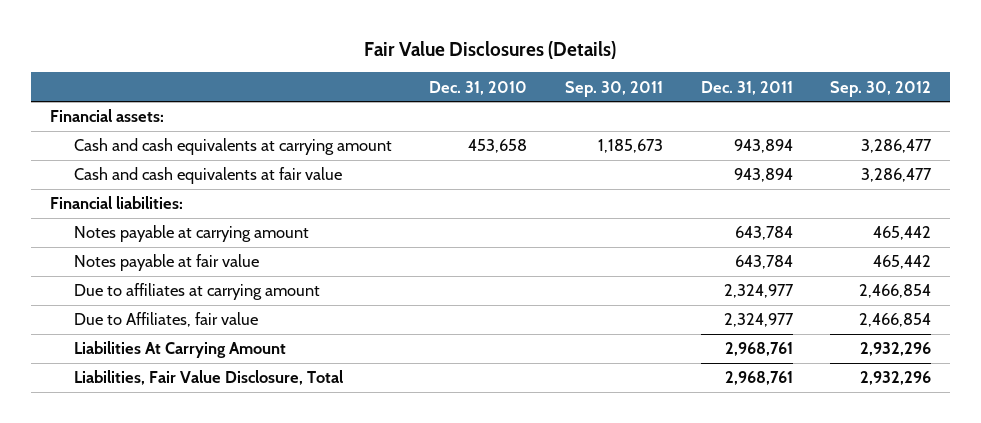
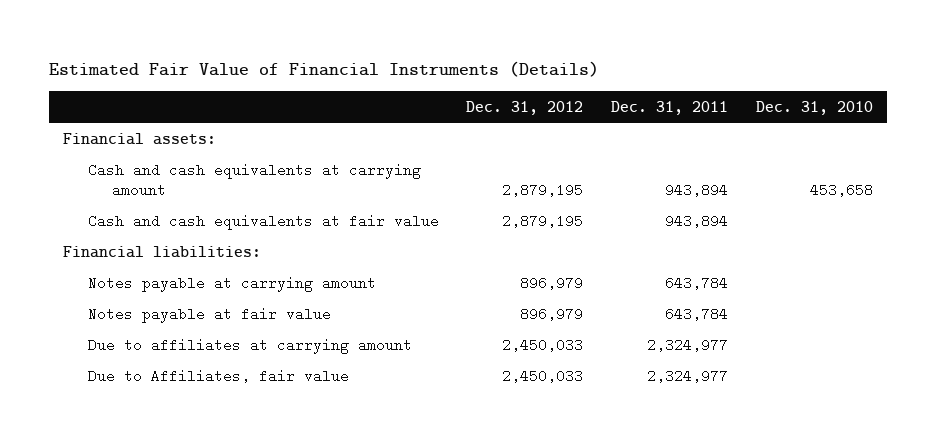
[364,41,617,60] Fair Value Disclosures (Details) -> [49,60,600,77] Estimated Fair Value of Financial Instruments (Details)
[564,80,663,97] Sep. 30, 2011 -> none
[830,80,932,97] Sep. 30, 2012 -> none
none -> [466,100,584,115] Dec. 31, 2012
[73,341,286,359] Liabilities At Carrying Amount -> none
[73,370,343,386] Liabilities, Fair Value Disclosure, Total -> none

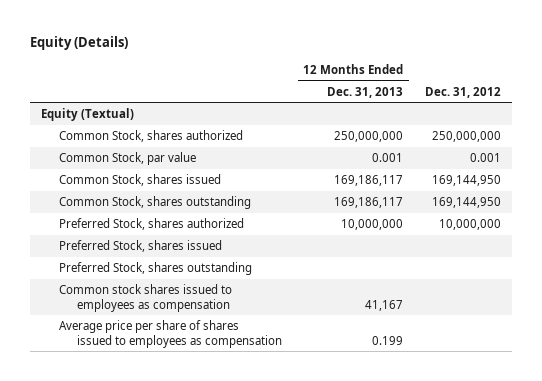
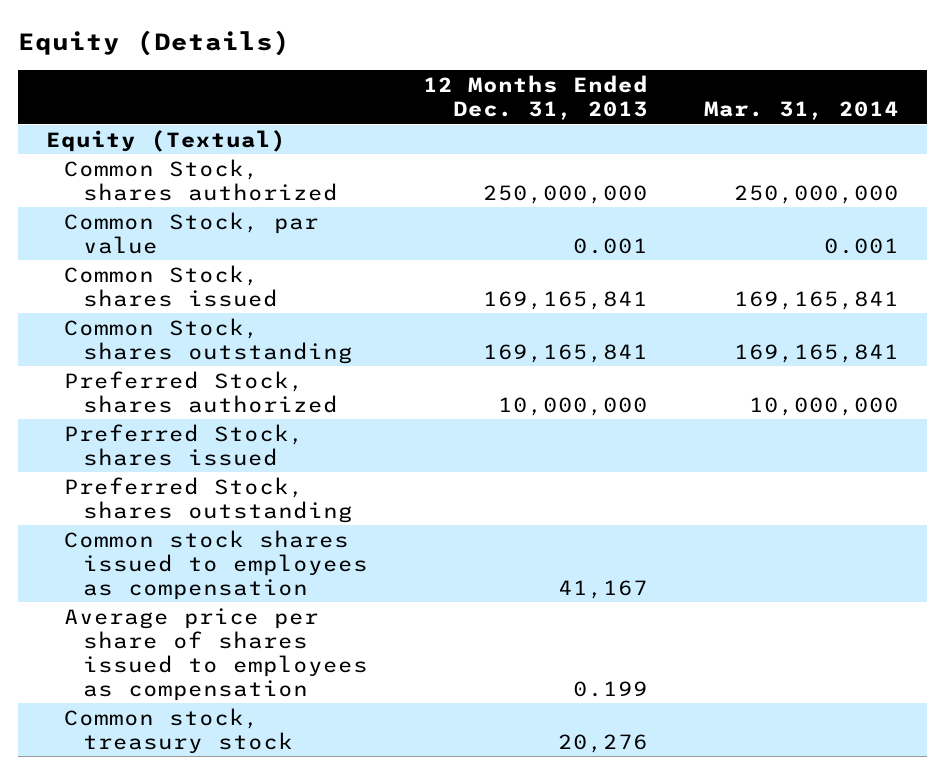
[425,86,502,98] Dec. 31, 2012 -> none
none -> [704,101,900,121] Mar. 31, 2014
[334,174,404,186] 169,186,117 -> [483,290,649,310] 169,165,841
[334,196,404,208] 169,186,117 -> [483,343,649,363] 169,165,841
none -> [64,707,293,754] Common stock, treasury stock

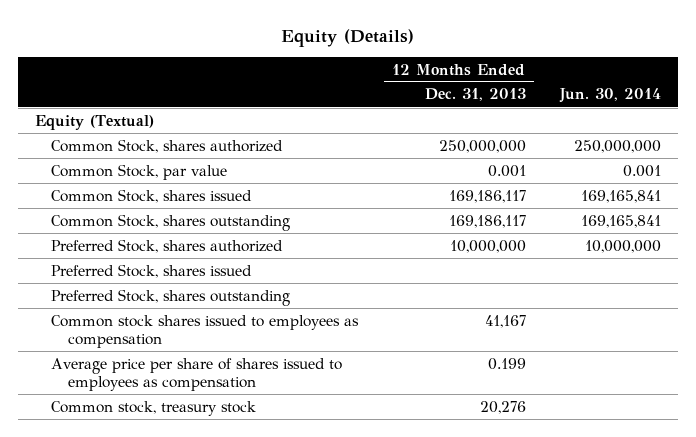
[704,101,900,121] Mar. 31, 2014 -> none
none -> [558,88,661,104] Jun. 30, 2014
[483,290,649,310] 169,165,841 -> [448,189,526,203] 169,186,117
[483,343,649,363] 169,165,841 -> [448,214,526,228] 169,186,117

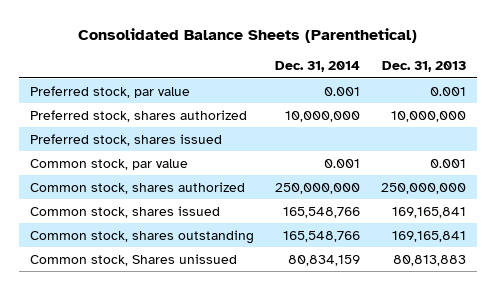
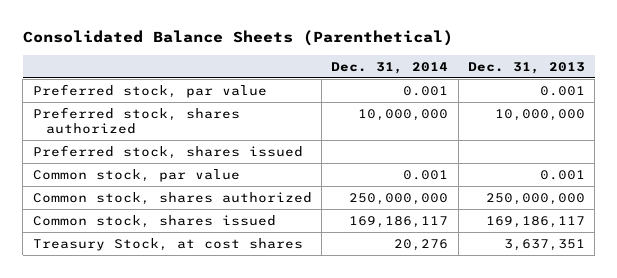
[29,229,254,244] Common stock, shares outstanding -> none
[29,253,237,266] Common stock, Shares unissued -> none
[282,206,360,218] 165,548,766 -> [349,215,449,228] 169,186,117
[392,206,467,218] 169,165,841 -> [485,215,585,228] 169,186,117
none -> [32,237,303,251] Treasury Stock, at cost shares

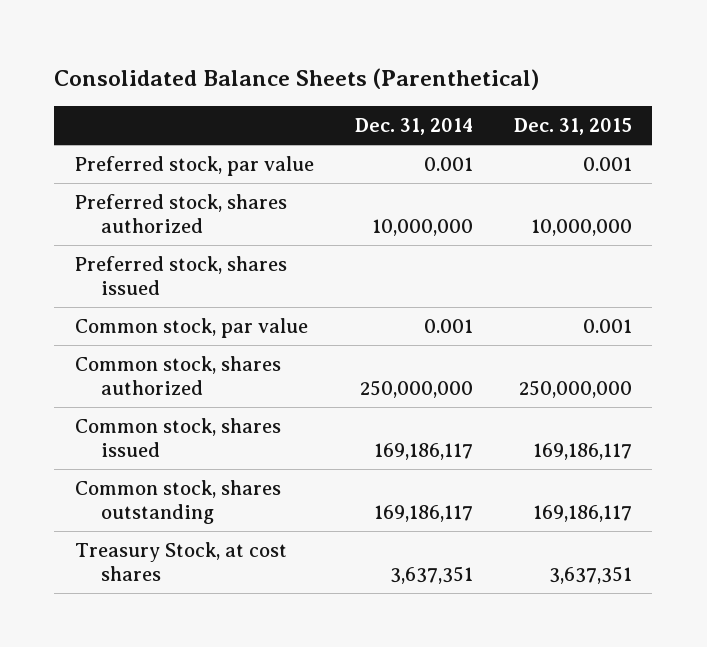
[467,61,585,74] Dec. 31, 2013 -> none
none -> [513,117,632,135] Dec. 31, 2015
none -> [74,479,281,524] Common stock, shares outstanding
[394,238,449,251] 20,276 -> [389,565,473,584] 3,637,351

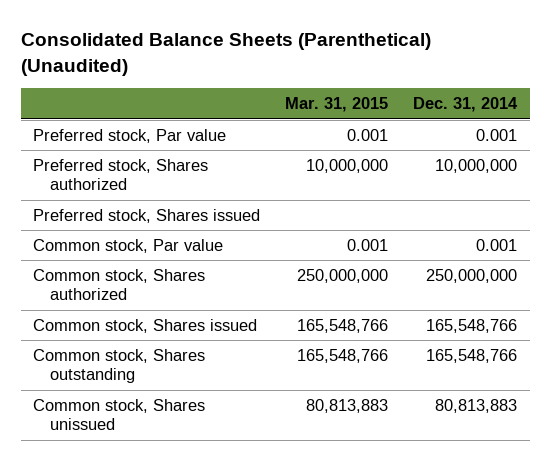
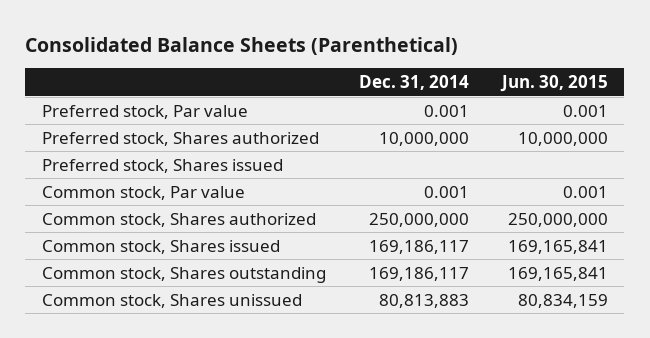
[20,33,431,77] Consolidated Balance Sheets (Parenthetical) (Unaudited) -> [25,36,459,55] Consolidated Balance Sheets (Parenthetical)
[285,97,389,113] Mar. 31, 2015 -> none
none -> [499,75,608,93] Jun. 30, 2015
[426,318,518,333] 165,548,766 -> [368,239,469,254] 169,186,117
[426,348,518,363] 165,548,766 -> [368,266,469,281] 169,186,117

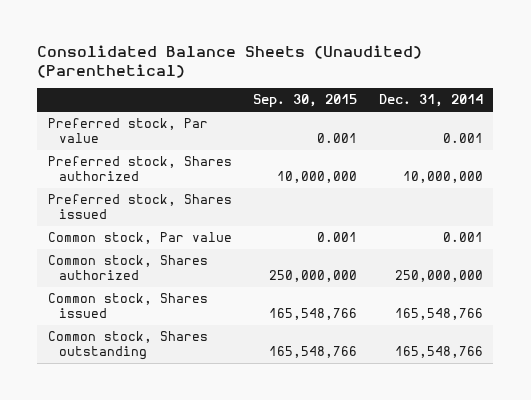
[25,36,459,55] Consolidated Balance Sheets (Parenthetical) -> [37,44,423,78] Consolidated Balance Sheets (Unaudited) (Parenthetical)
[499,75,608,93] Jun. 30, 2015 -> none
none -> [253,94,358,109] Sep. 30, 2015
[41,293,302,308] Common stock, Shares unissued -> none
[368,239,469,254] 169,186,117 -> [394,308,483,321] 165,548,766
[368,266,469,281] 169,186,117 -> [394,346,483,359] 165,548,766

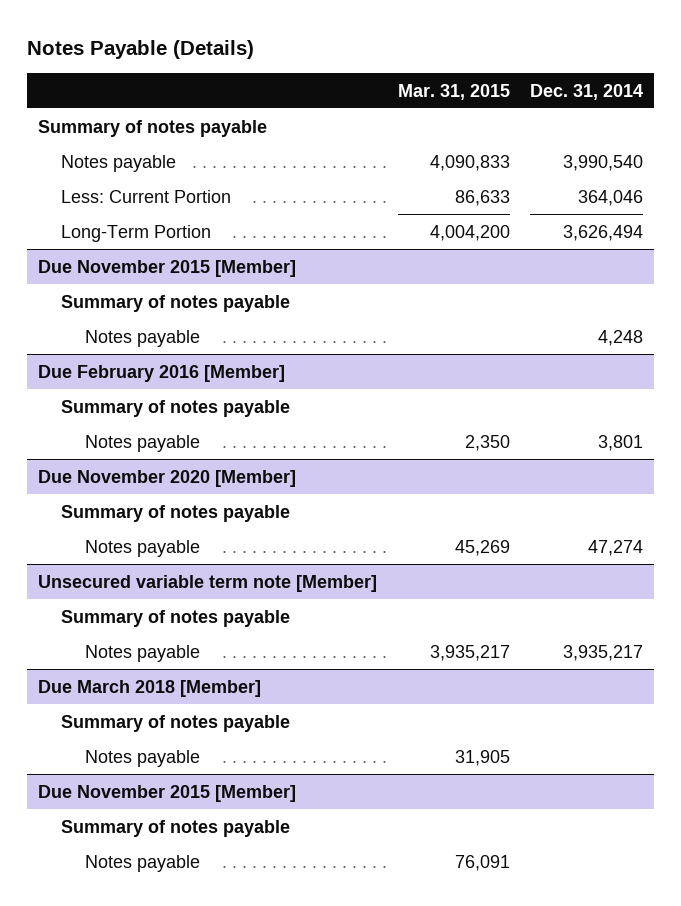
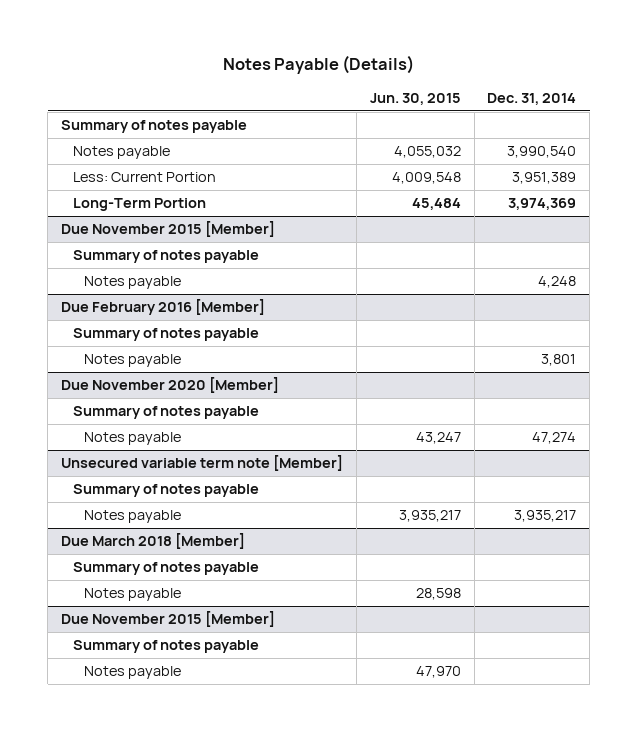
[397,83,510,100] Mar. 31, 2015 -> none
none -> [369,92,461,105] Jun. 30, 2015
[578,189,644,206] 364,046 -> [512,172,577,185] 3,951,389
[563,224,644,241] 3,626,494 -> [508,198,577,211] 3,974,369

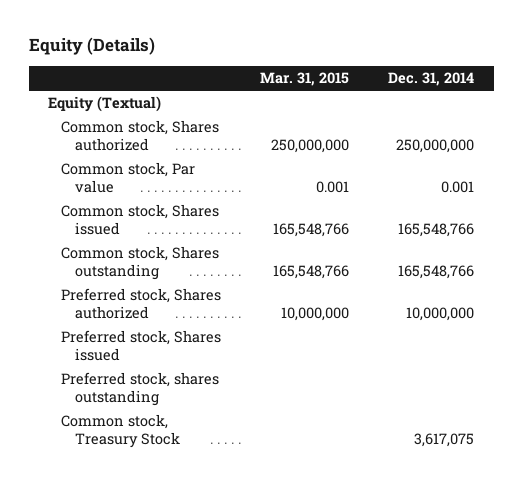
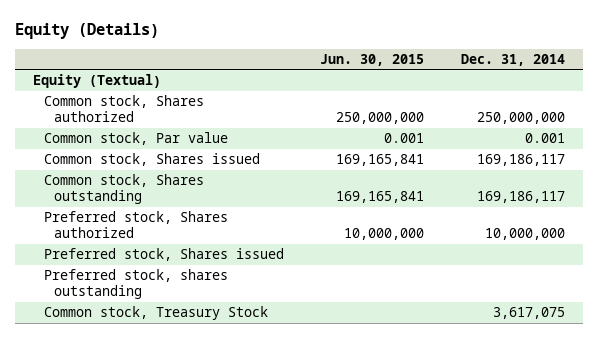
[260,72,350,87] Mar. 31, 2015 -> none
none -> [320,53,425,66] Jun. 30, 2015
[398,222,475,237] 165,548,766 -> [476,154,565,167] 169,186,117
[398,264,475,279] 165,548,766 -> [476,191,565,204] 169,186,117

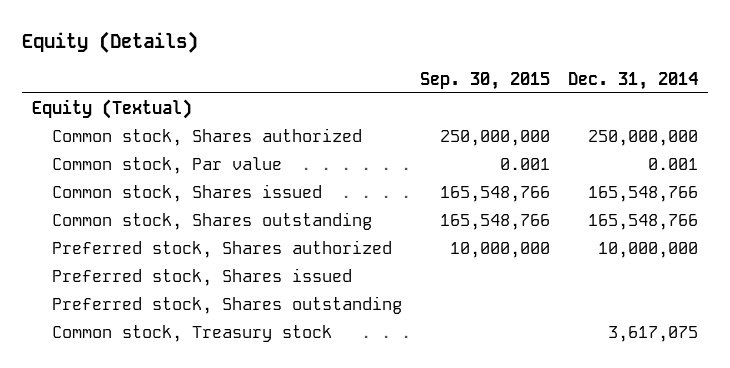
[320,53,425,66] Jun. 30, 2015 -> none
none -> [420,71,551,90] Sep. 30, 2015
[476,154,565,167] 169,186,117 -> [588,185,699,202] 165,548,766
[476,191,565,204] 169,186,117 -> [588,213,699,230] 165,548,766
[43,269,228,300] Preferred stock, shares outstanding -> [51,295,402,314] Preferred stock, Shares outstanding
[43,306,268,321] Common stock, Treasury Stock -> [51,324,332,342] Common stock, Treasury stock

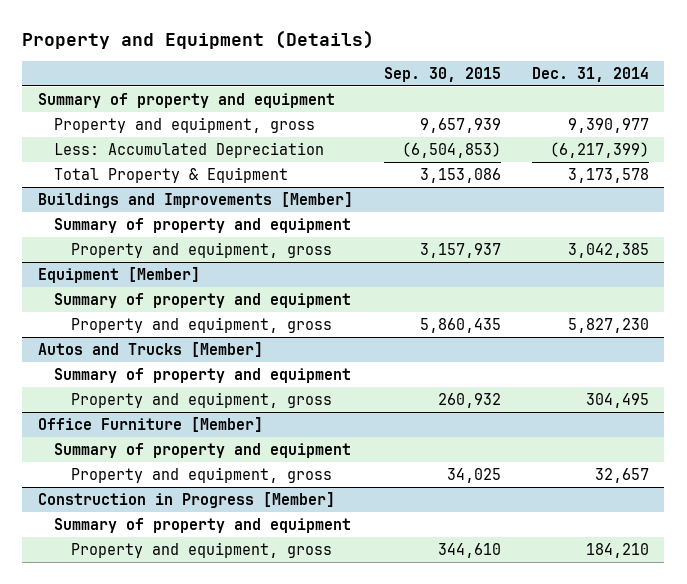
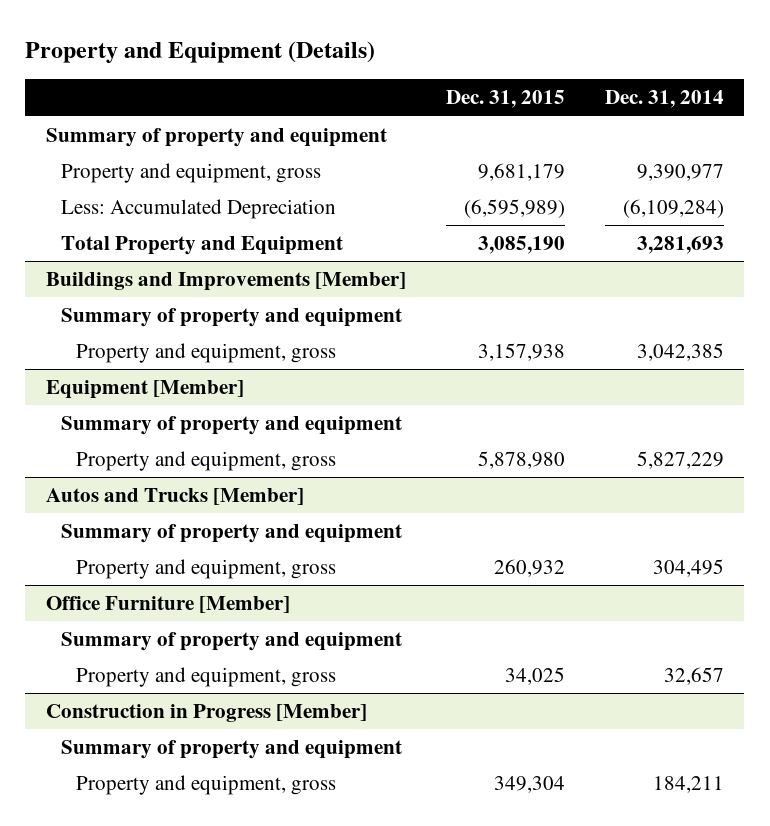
[383,66,501,82] Sep. 30, 2015 -> none
none -> [445,90,565,109] Dec. 31, 2015
[549,141,649,158] (6,217,399) -> [623,199,725,219] (6,109,284)
[54,166,289,183] Total Property & Equipment -> [61,236,344,256] Total Property and Equipment
[567,167,649,183] 3,173,578 -> [637,236,725,255] 3,281,693
[567,317,649,333] 5,827,230 -> [637,451,725,470] 5,827,229
[585,542,649,558] 184,210 -> [653,776,725,794] 184,211

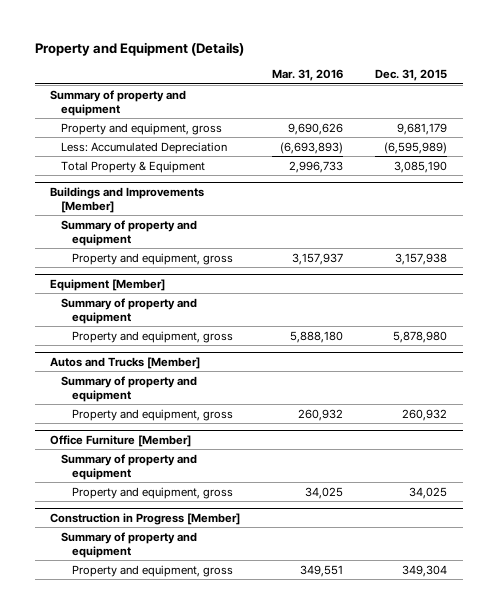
[605,90,725,109] Dec. 31, 2014 -> none
none -> [272,69,344,82] Mar. 31, 2016
[61,236,344,256] Total Property and Equipment -> [60,160,205,173] Total Property & Equipment

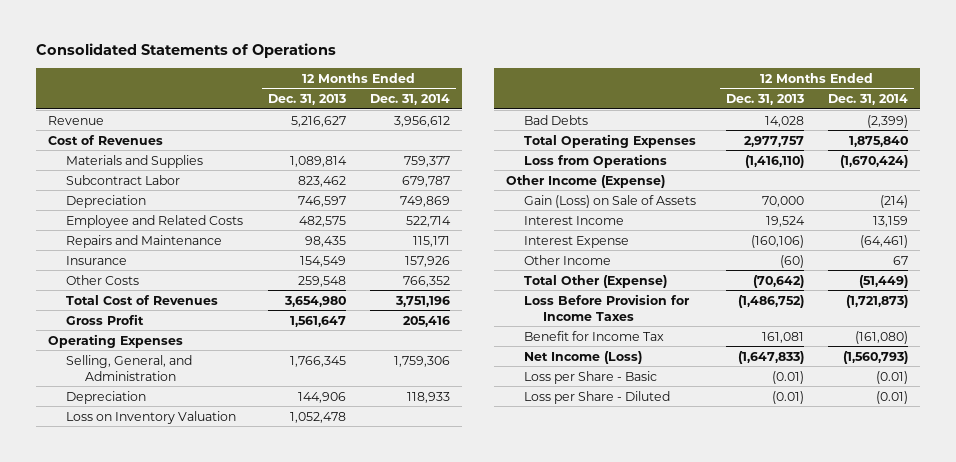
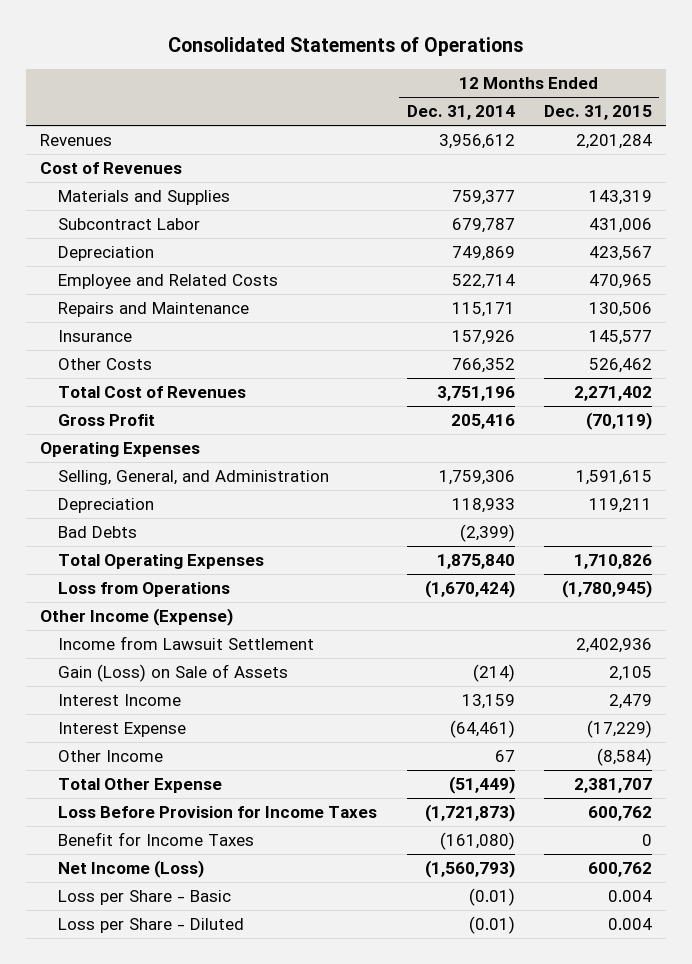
[267,94,346,106] Dec. 31, 2013 -> none
none -> [543,105,652,121] Dec. 31, 2015
[47,115,104,125] Revenue -> [40,134,113,147] Revenues
[66,410,237,424] Loss on Inventory Valuation -> none
none -> [58,636,315,651] Income from Lawsuit Settlement
[524,274,668,288] Total Other (Expense) -> [58,778,223,794] Total Other Expense
[524,330,665,341] Benefit for Income Tax -> [58,832,255,847] Benefit for Income Taxes

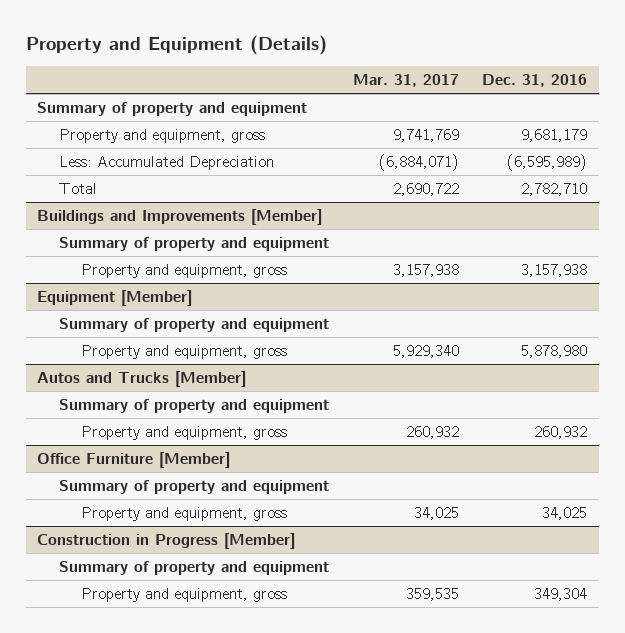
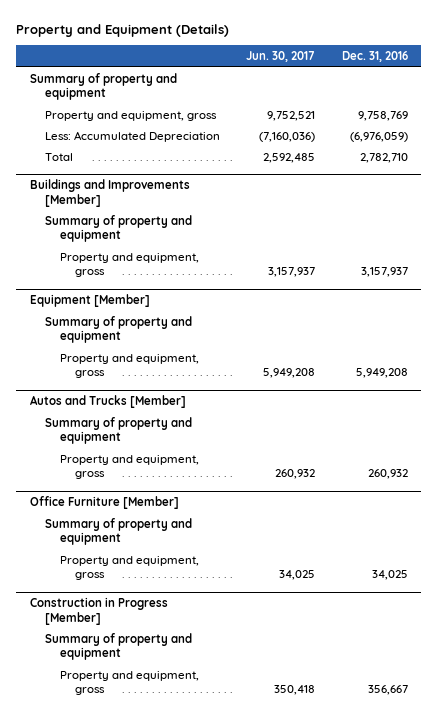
[352,74,459,88] Mar. 31, 2017 -> none
none -> [246,51,316,63] Jun. 30, 2017
[521,128,588,142] 9,681,179 -> [358,110,409,121] 9,758,769
[507,153,588,171] (6,595,989) -> [350,131,409,142] (6,976,059)
[521,263,588,277] 3,157,938 -> [361,267,409,278] 3,157,937
[521,344,588,358] 5,878,980 -> [356,368,409,379] 5,949,208
[534,587,588,601] 349,304 -> [368,685,409,696] 356,667

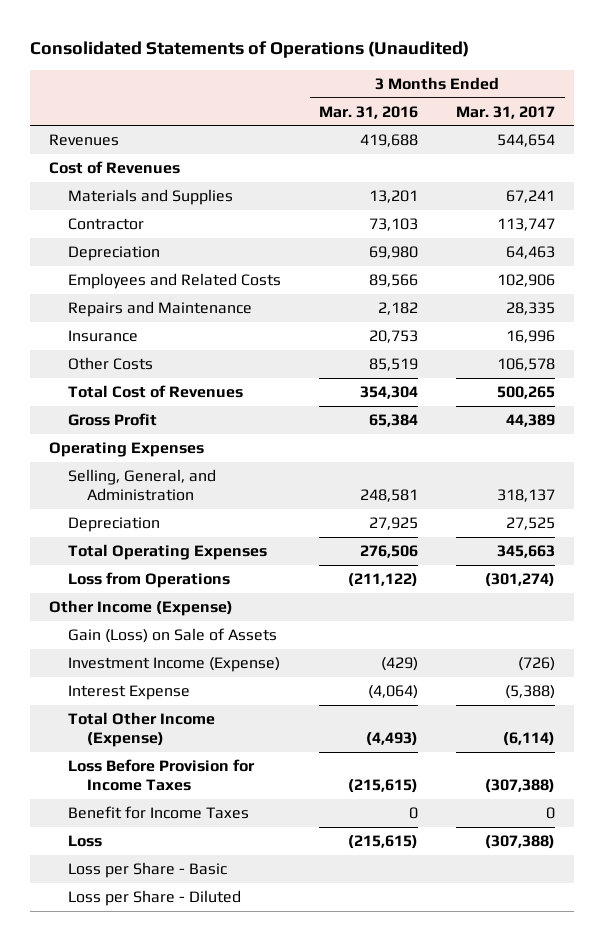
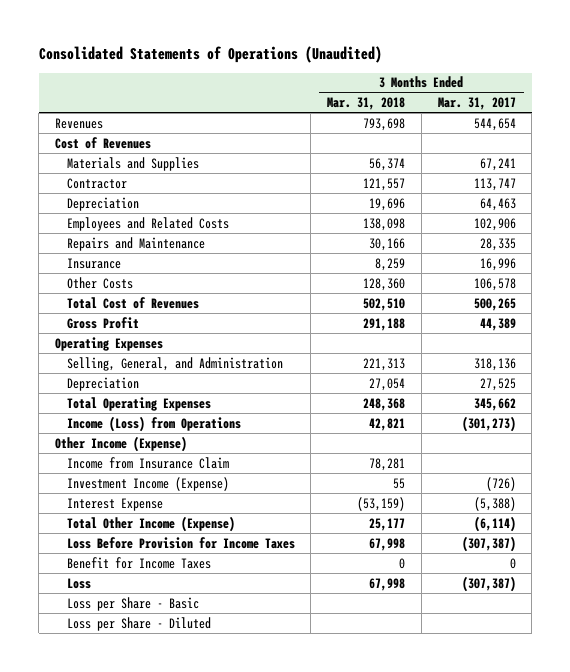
[319,105,419,119] Mar. 31, 2016 -> none
none -> [327,97,406,111] Mar. 31, 2018
[497,489,556,503] 318,137 -> [473,357,516,371] 318,136
[497,544,556,558] 345,663 -> [473,397,516,411] 345,662
[68,571,231,588] Loss from Operations -> [66,415,241,432] Income (Loss) from Operations
[485,572,556,587] (301,274) -> [461,415,516,432] (301,273)
[68,627,278,643] Gain (Loss) on Sale of Assets -> none
none -> [66,456,229,469] Income from Insurance Claim
[485,779,556,794] (307,388) -> [461,535,516,552] (307,387)
[485,834,556,849] (307,388) -> [461,575,516,592] (307,387)

